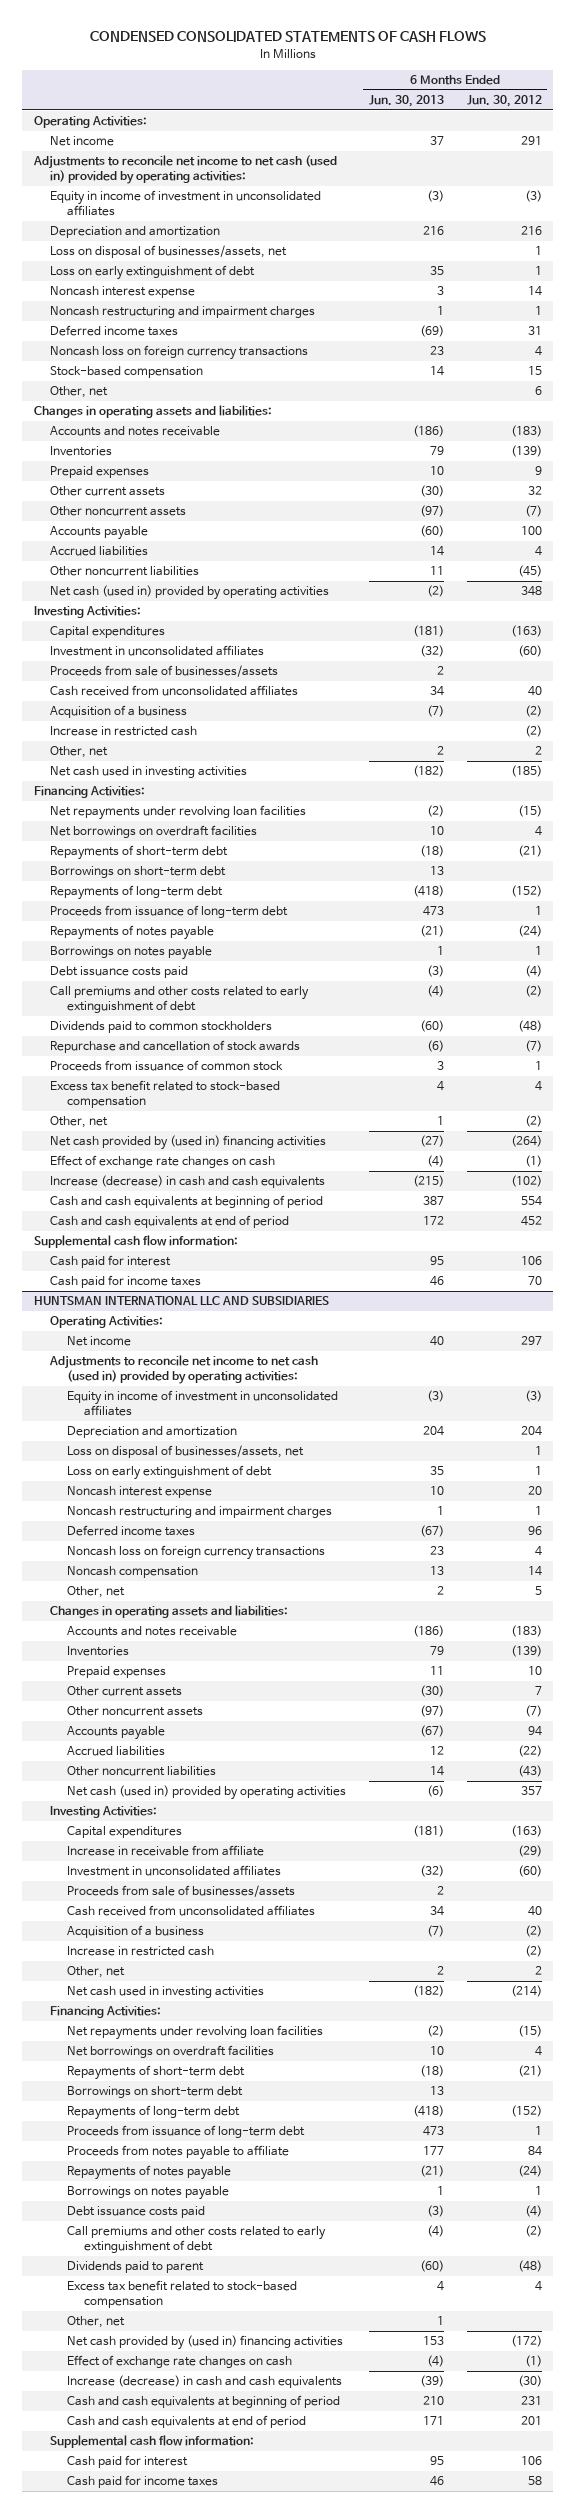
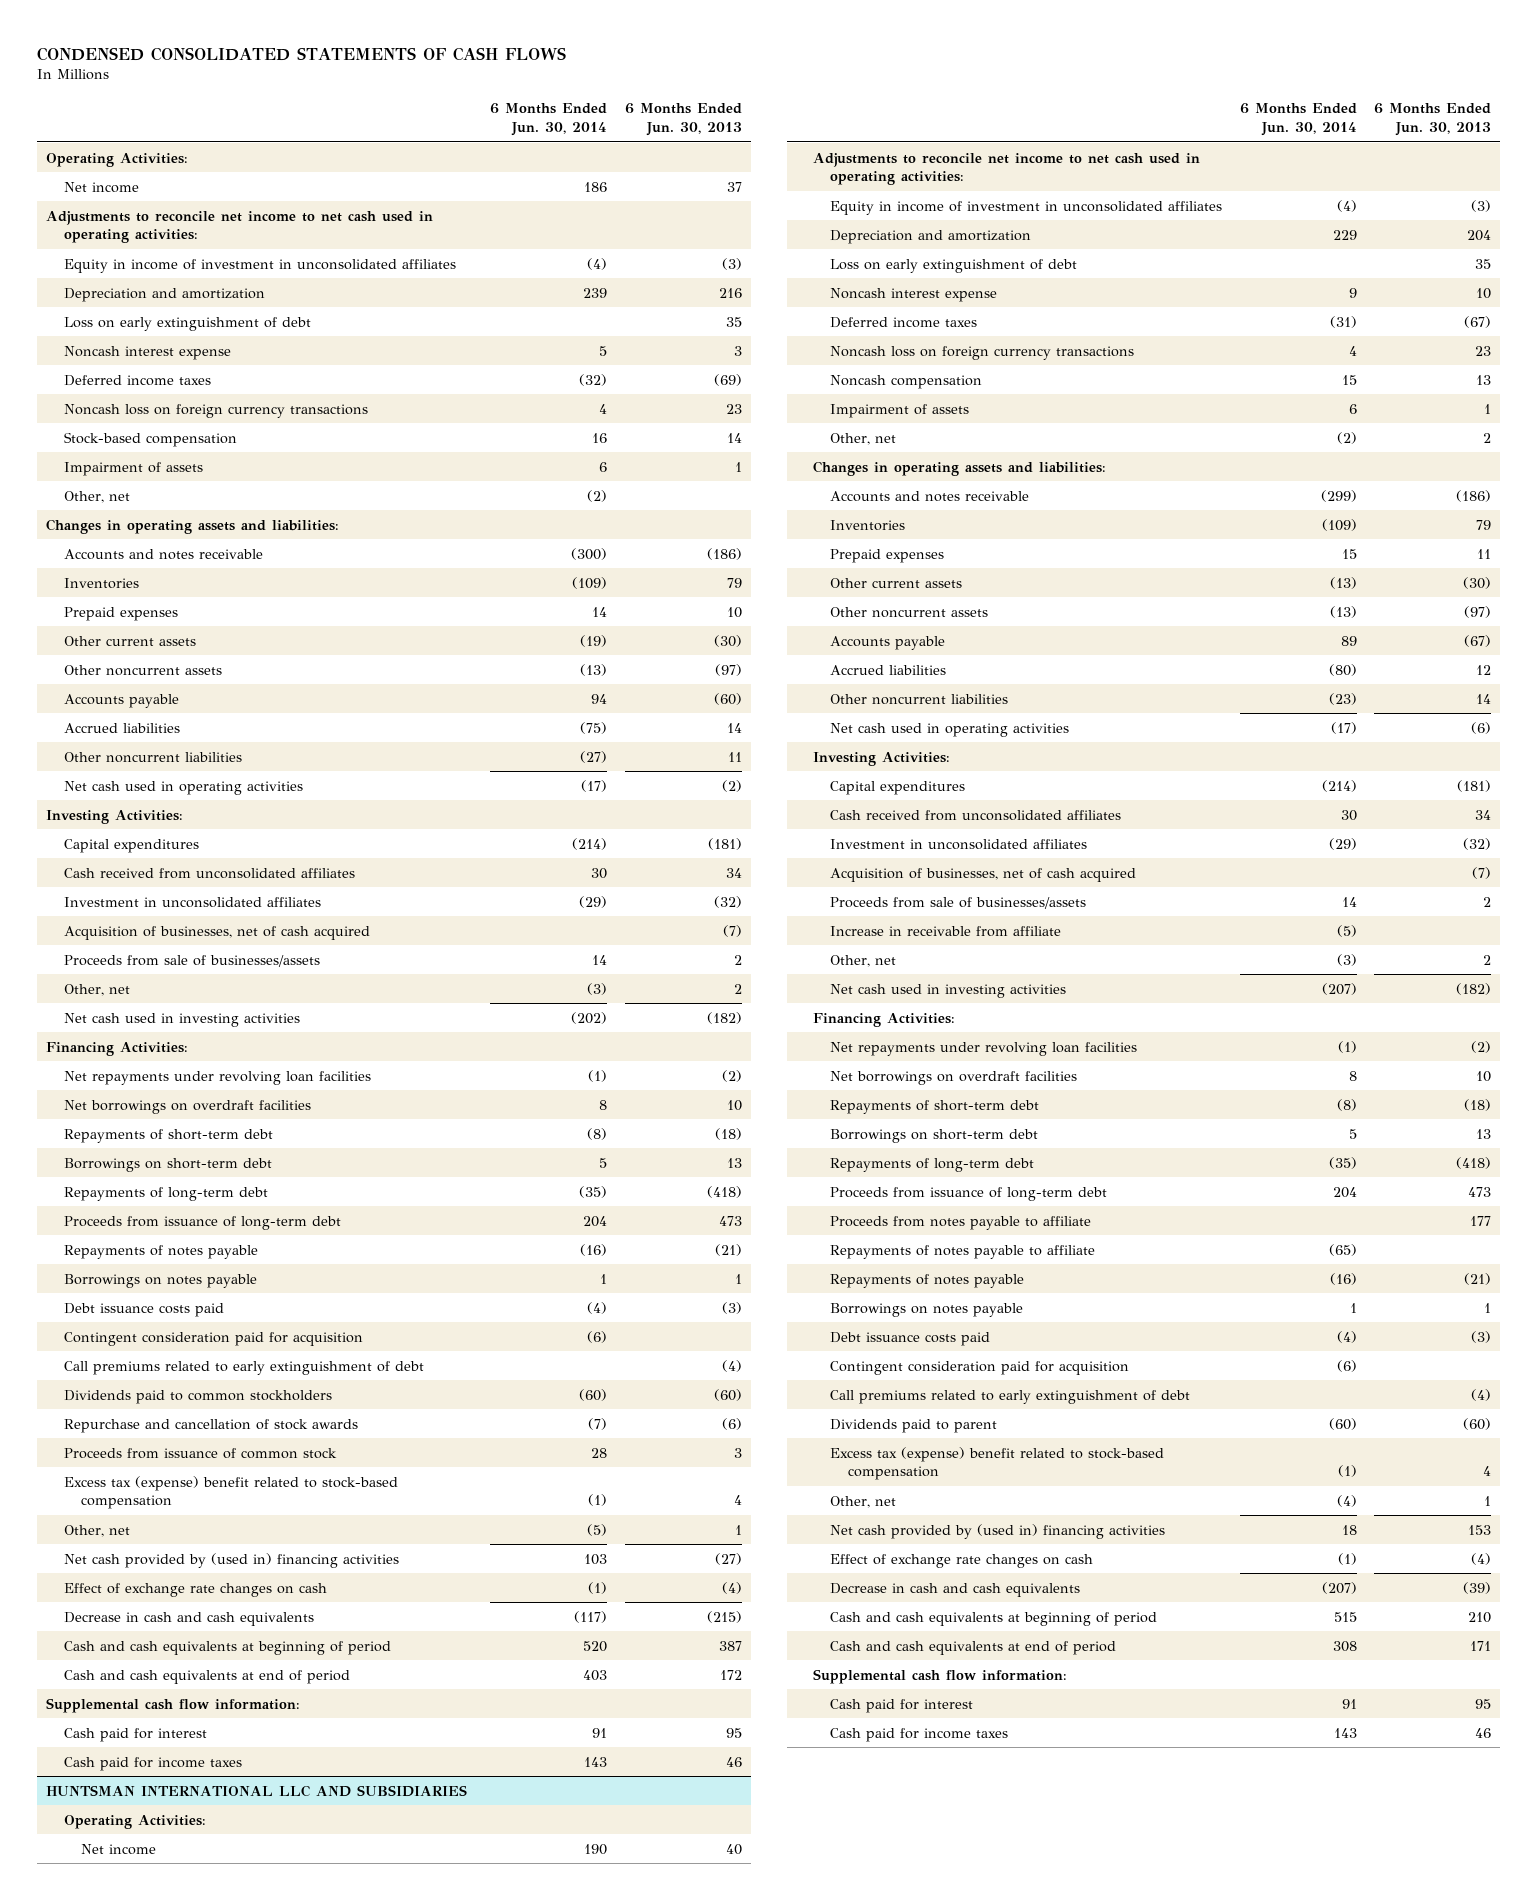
[466,95,542,108] Jun. 30, 2012 -> none
none -> [490,103,608,136] 6 Months Ended Jun. 30, 2014
[32,155,337,185] Adjustments to reconcile net income to net cash (used in) provided by operating activities: -> [46,210,434,244] Adjustments to reconcile net income to net cash used in operating activities:
[50,245,288,259] Loss on disposal of businesses/assets, net -> none
[50,306,316,319] Noncash restructuring and impairment charges -> none
none -> [63,461,203,476] Impairment of assets
[50,585,330,601] Net cash (used in) provided by operating activities -> [63,780,303,795] Net cash used in operating activities
[50,685,299,697] Cash received from unconsolidated affiliates -> [63,867,355,879] Cash received from unconsolidated affiliates
none -> [63,925,370,940] Acquisition of businesses, net of cash acquired
[50,705,188,719] Acquisition of a business -> none
[50,726,198,737] Increase in restricted cash -> none
none -> [63,1331,363,1346] Contingent consideration paid for acquisition
[50,986,310,1014] Call premiums and other costs related to early extinguishment of debt -> [63,1360,424,1375] Call premiums related to early extinguishment of debt
[50,1080,281,1109] Excess tax benefit related to stock-based compensation -> [63,1475,398,1510] Excess tax (expense) benefit related to stock-based compensation
[50,1175,326,1189] Increase (decrease) in cash and cash equivalents -> [63,1611,314,1626] Decrease in cash and cash equivalents
[49,1355,319,1385] Adjustments to reconcile net income to net cash (used in) provided by operating activities: -> [812,152,1200,186] Adjustments to reconcile net income to net cash used in operating activities:
[67,1445,305,1459] Loss on disposal of businesses/assets, net -> none
[67,1506,333,1519] Noncash restructuring and impairment charges -> none
none -> [830,403,970,418] Impairment of assets
[67,1785,347,1801] Net cash (used in) provided by operating activities -> [830,722,1070,737] Net cash used in operating activities
[67,1905,316,1917] Cash received from unconsolidated affiliates -> [830,809,1122,821] Cash received from unconsolidated affiliates
none -> [830,867,1137,882] Acquisition of businesses, net of cash acquired
[67,1925,205,1939] Acquisition of a business -> none
[67,1946,215,1957] Increase in restricted cash -> none
[67,1845,265,1857] Increase in receivable from affiliate -> [830,925,1062,937] Increase in receivable from affiliate
none -> [830,1244,1096,1259] Repayments of notes payable to affiliate
none -> [830,1360,1130,1375] Contingent consideration paid for acquisition
[67,2226,327,2254] Call premiums and other costs related to early extinguishment of debt -> [830,1389,1191,1404] Call premiums related to early extinguishment of debt
[67,2280,298,2309] Excess tax benefit related to stock-based compensation -> [830,1446,1165,1481] Excess tax (expense) benefit related to stock-based compensation
[67,2375,343,2389] Increase (decrease) in cash and cash equivalents -> [830,1582,1081,1597] Decrease in cash and cash equivalents

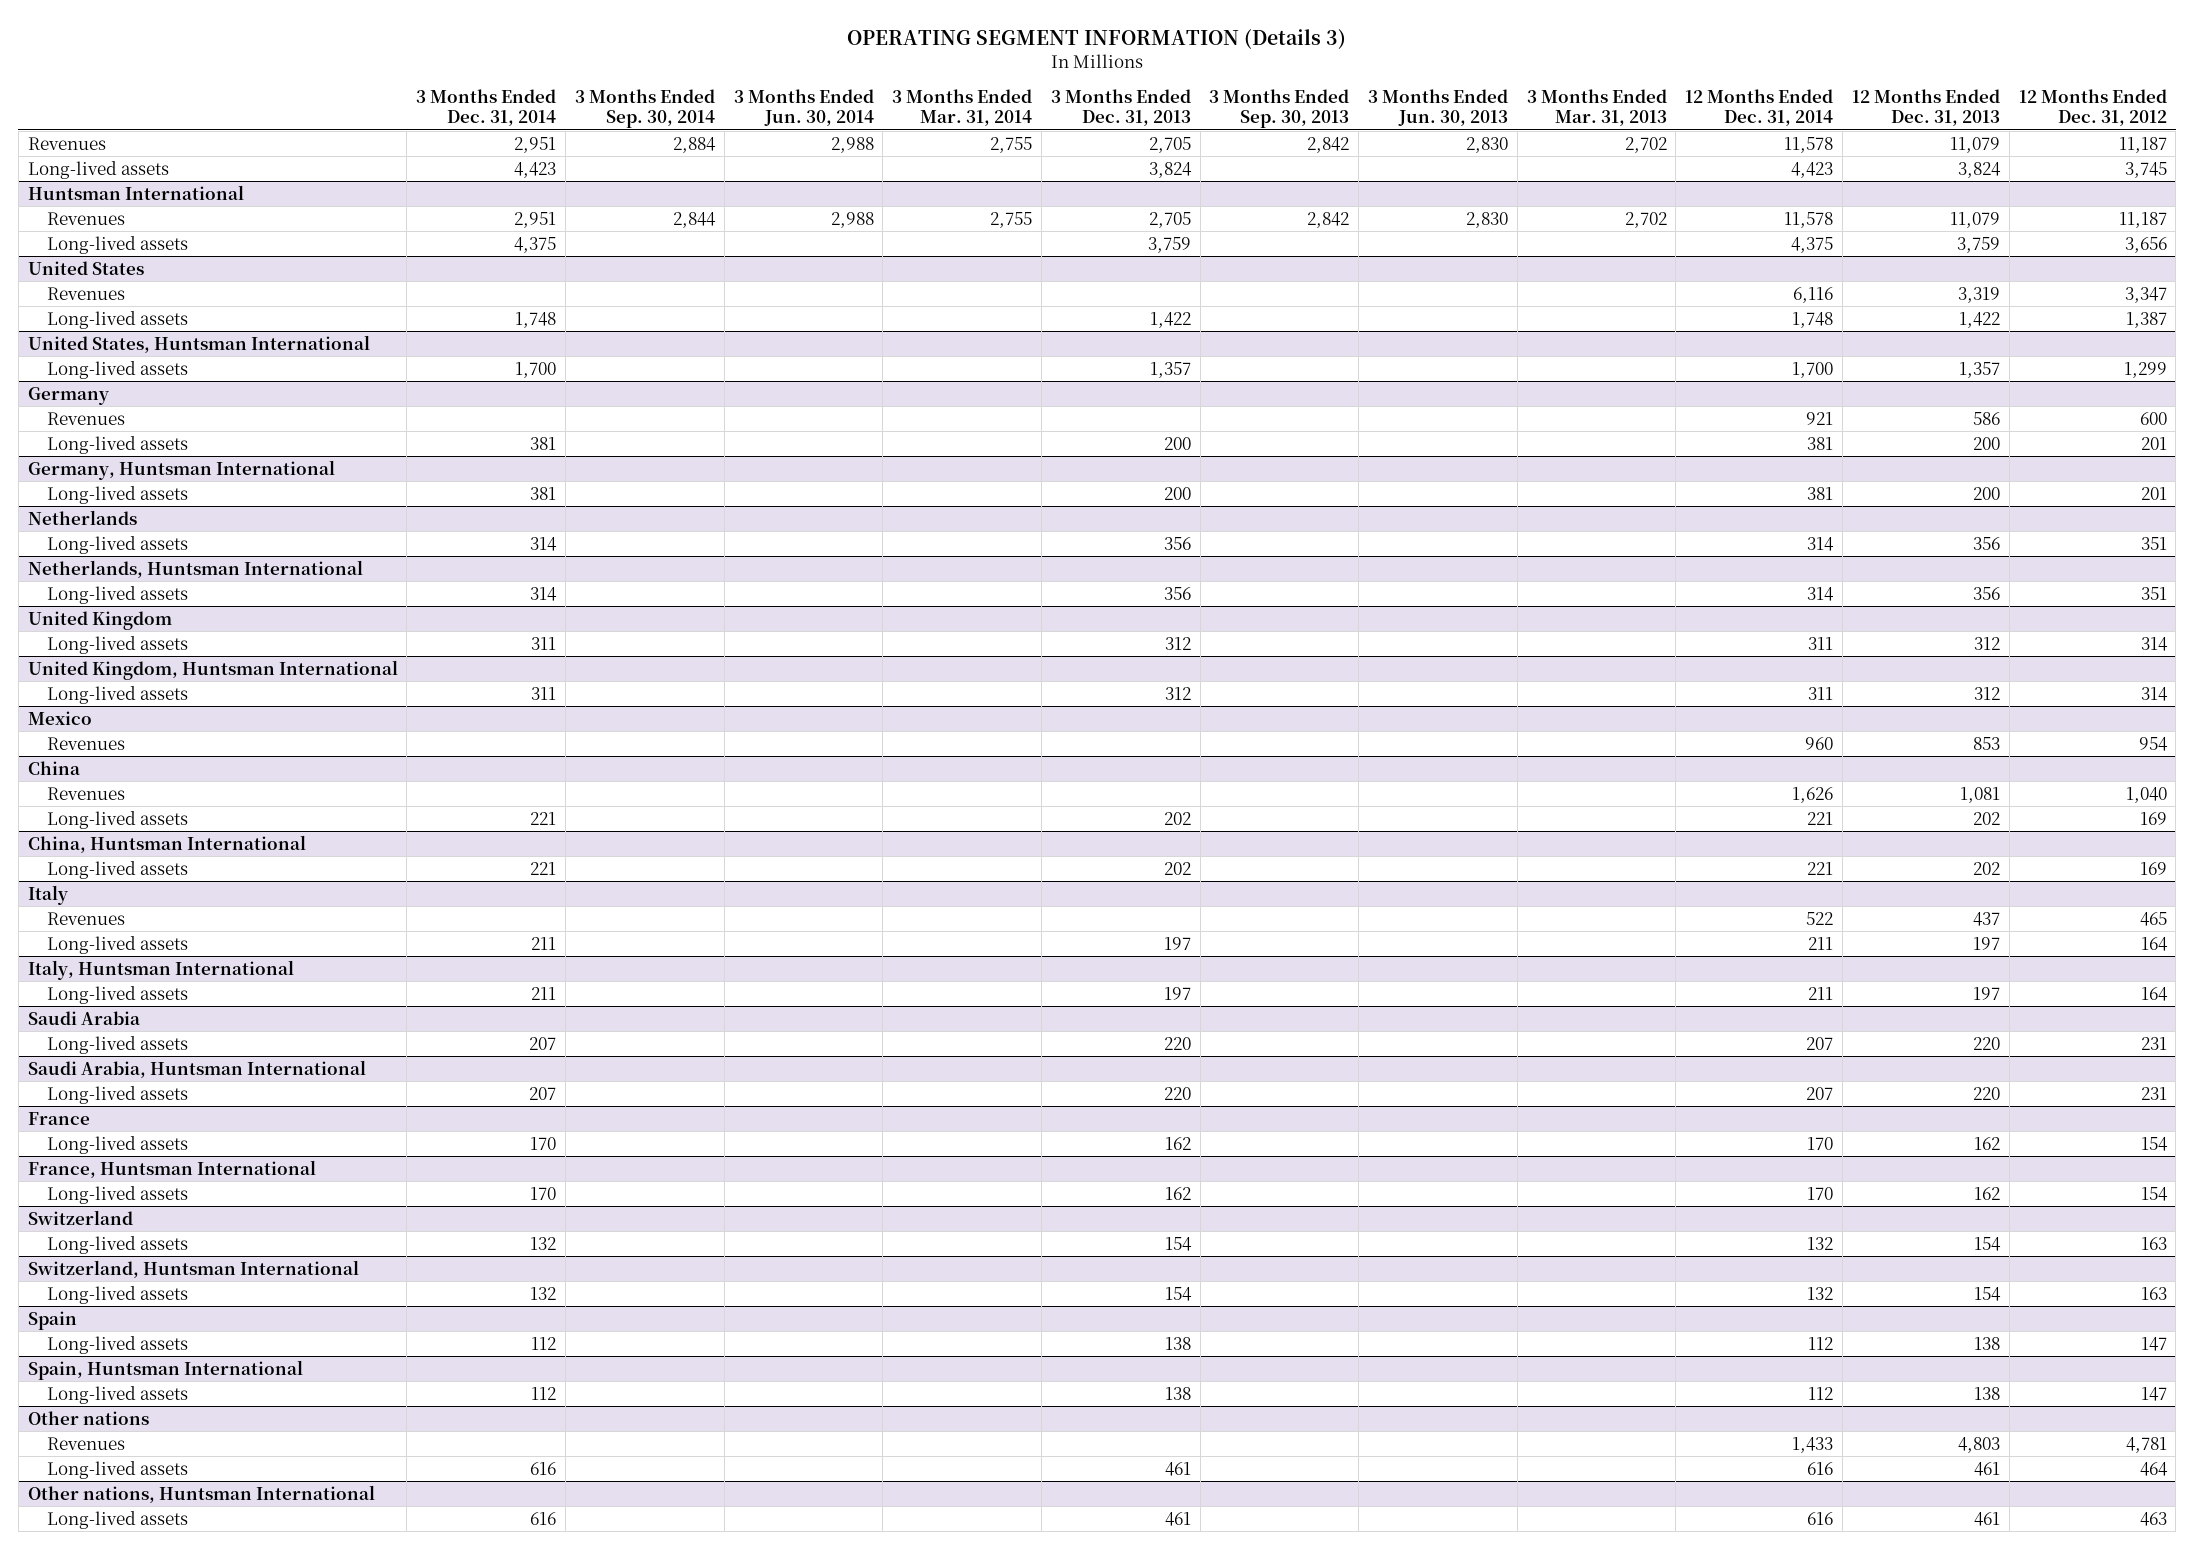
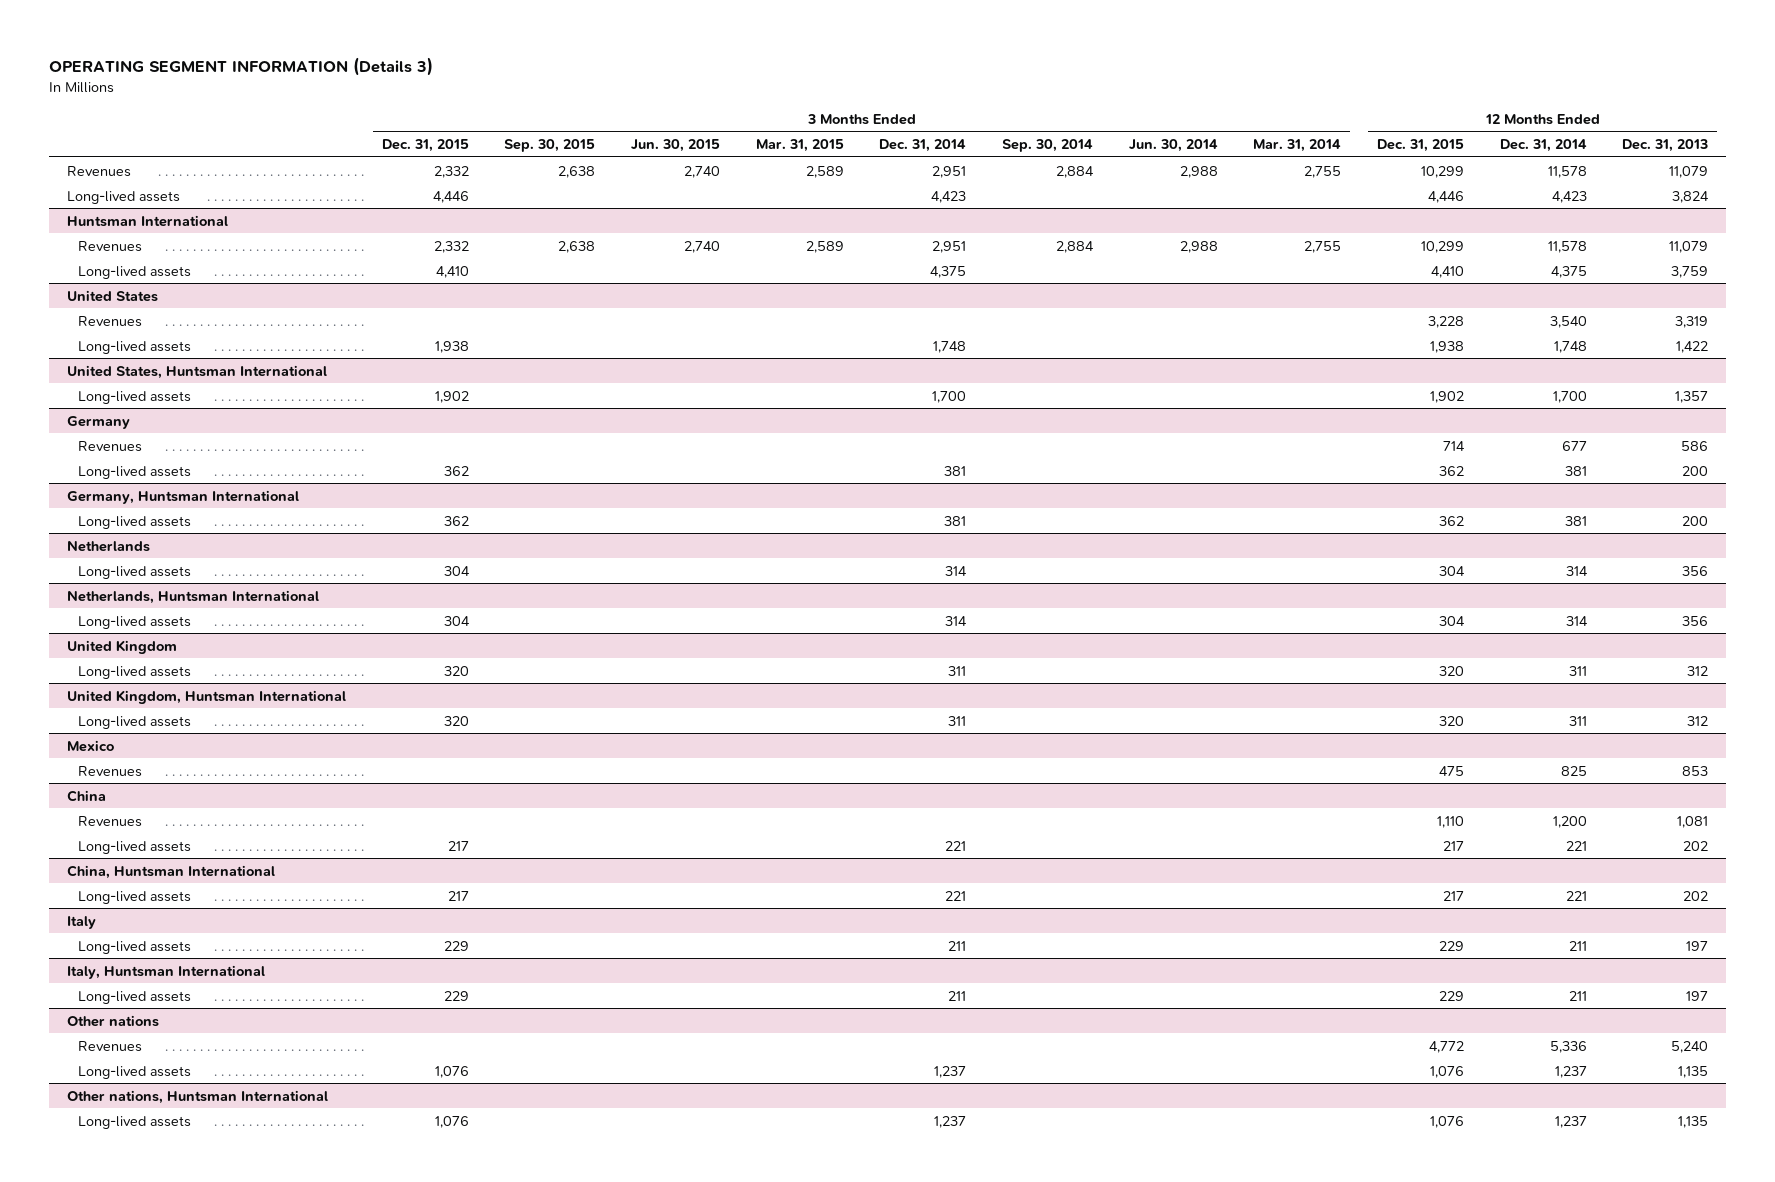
[1050,89,1191,127] 3 Months Ended Dec. 31, 2013 -> none
[1209,89,1350,129] 3 Months Ended Sep. 30, 2013 -> none
[1368,89,1509,127] 3 Months Ended Jun. 30, 2013 -> none
[1526,89,1667,127] 3 Months Ended Mar. 31, 2013 -> none
[2018,89,2167,127] 12 Months Ended Dec. 31, 2012 -> none
none -> [381,139,469,153] Dec. 31, 2015
none -> [504,139,596,153] Sep. 30, 2015
none -> [631,139,721,153] Jun. 30, 2015
none -> [755,139,844,153] Mar. 31, 2015
none -> [1377,139,1465,153] Dec. 31, 2015
[672,211,716,228] 2,844 -> [1056,240,1095,253] 2,884
[1793,286,1834,303] 6,116 -> [1549,315,1587,328] 3,540
[1806,411,1834,425] 921 -> [1561,440,1587,451] 677
[1805,736,1834,750] 960 -> [1560,765,1587,776] 825
[1792,786,1834,803] 1,626 -> [1552,815,1587,828] 1,200
[47,911,126,925] Revenues -> none
[27,1010,140,1025] Saudi Arabia -> none
[47,1035,189,1054] Long-lived assets -> none
[27,1059,366,1078] Saudi Arabia, Huntsman International -> none
[47,1085,189,1104] Long-lived assets -> none
[27,1111,90,1125] France -> none
[47,1135,189,1154] Long-lived assets -> none
[27,1159,316,1178] France, Huntsman International -> none
[47,1185,189,1204] Long-lived assets -> none
[27,1209,133,1225] Switzerland -> none
[47,1235,189,1254] Long-lived assets -> none
[27,1259,359,1278] Switzerland, Huntsman International -> none
[47,1285,189,1304] Long-lived assets -> none
[27,1310,77,1330] Spain -> none
[47,1335,189,1354] Long-lived assets -> none
[27,1359,303,1380] Spain, Huntsman International -> none
[47,1385,189,1404] Long-lived assets -> none
[1792,1436,1834,1453] 1,433 -> [1549,1040,1587,1053] 5,336
[1957,1436,2000,1453] 4,803 -> [1671,1040,1709,1053] 5,240
[530,1461,557,1475] 616 -> [934,1065,967,1078] 1,237
[1807,1461,1834,1475] 616 -> [1554,1065,1587,1078] 1,237
[1973,1461,2000,1476] 461 -> [1678,1065,1709,1078] 1,135
[530,1511,557,1525] 616 -> [934,1115,967,1128] 1,237
[1807,1511,1834,1525] 616 -> [1554,1115,1587,1128] 1,237
[1973,1511,2000,1526] 461 -> [1678,1115,1709,1128] 1,135

